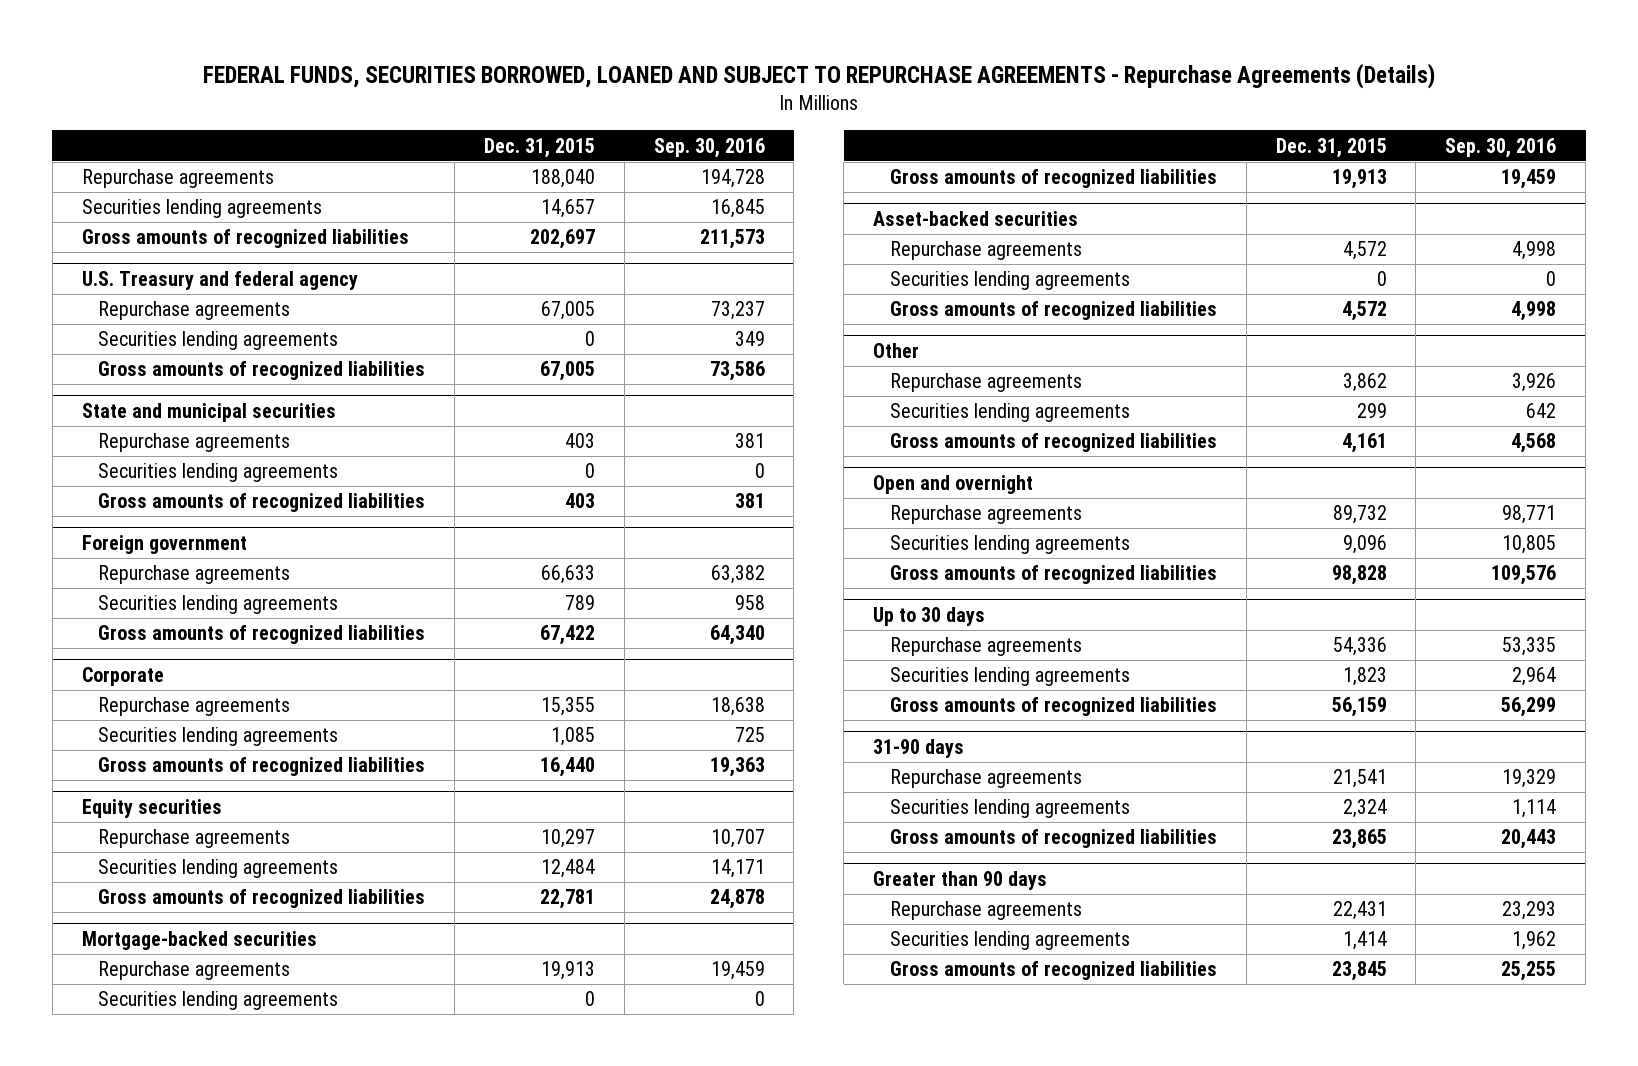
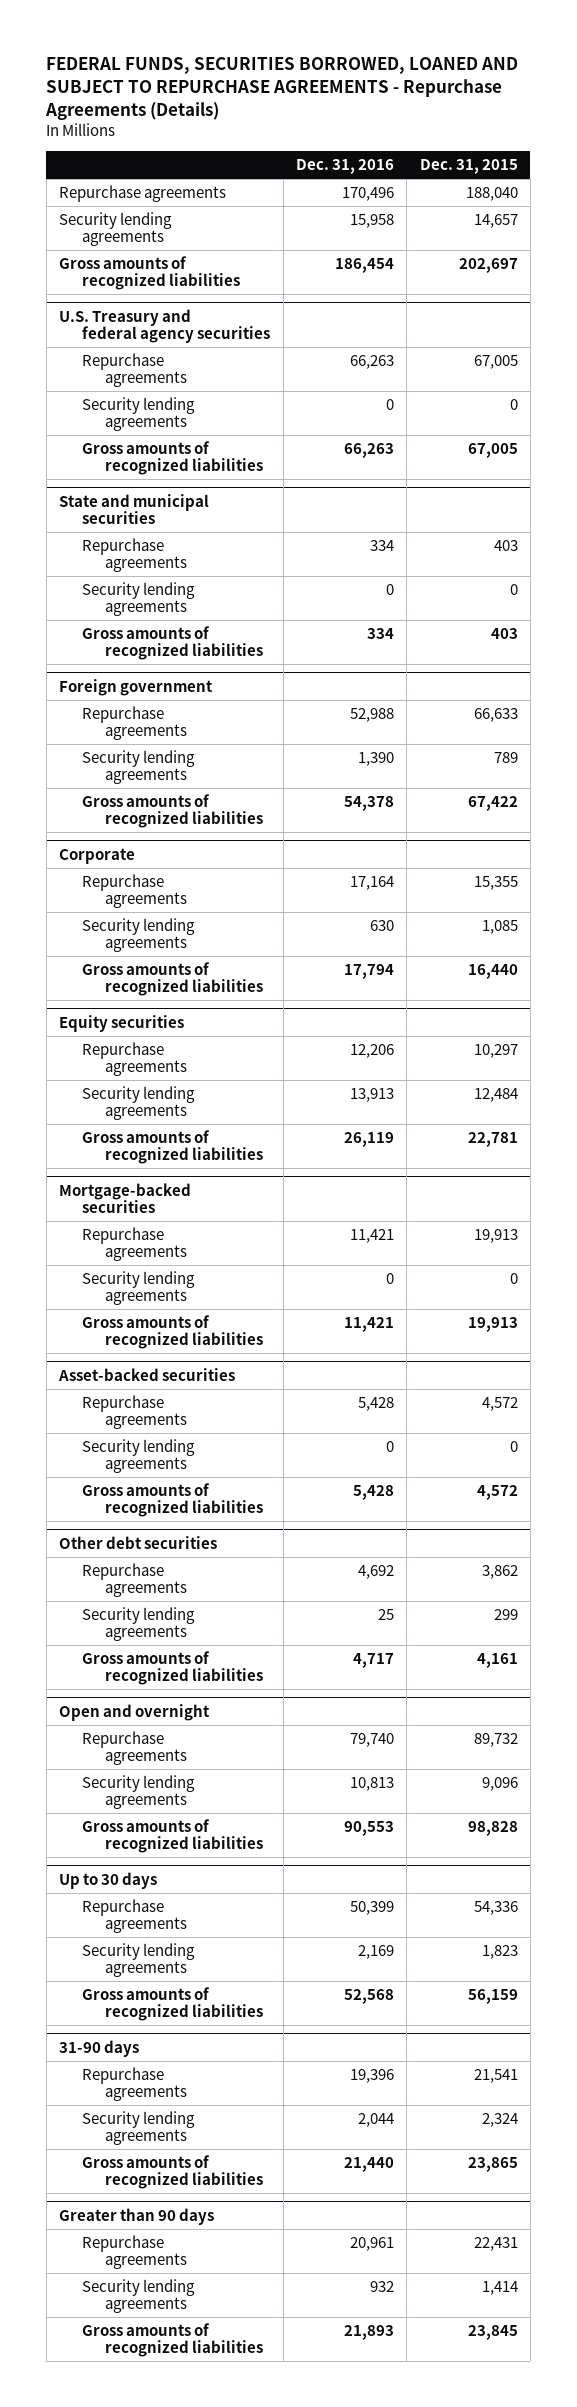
[653,137,765,158] Sep. 30, 2016 -> none
none -> [295,159,394,175] Dec. 31, 2016
[81,199,322,219] Securities lending agreements -> [59,211,173,247] Security lending agreements
[81,271,358,291] U.S. Treasury and federal agency -> [59,308,271,344] U.S. Treasury and federal agency securities
[98,331,339,351] Securities lending agreements -> [82,396,196,432] Security lending agreements
[98,463,339,483] Securities lending agreements -> [82,581,196,617] Security lending agreements
[98,595,339,615] Securities lending agreements -> [82,749,196,785] Security lending agreements
[98,727,339,747] Securities lending agreements -> [82,917,196,953] Security lending agreements
[98,859,339,879] Securities lending agreements -> [82,1085,196,1121] Security lending agreements
[98,991,339,1011] Securities lending agreements -> [82,1270,196,1306] Security lending agreements
[889,271,1130,291] Securities lending agreements -> [82,1438,196,1474] Security lending agreements
[873,343,920,359] Other -> [59,1535,218,1549] Other debt securities
[889,403,1130,423] Securities lending agreements -> [82,1606,196,1642] Security lending agreements
[889,535,1130,555] Securities lending agreements -> [82,1774,196,1810] Security lending agreements
[889,667,1130,687] Securities lending agreements -> [82,1942,196,1978] Security lending agreements
[889,799,1130,819] Securities lending agreements -> [82,2110,196,2146] Security lending agreements
[889,931,1130,951] Securities lending agreements -> [82,2278,196,2314] Security lending agreements

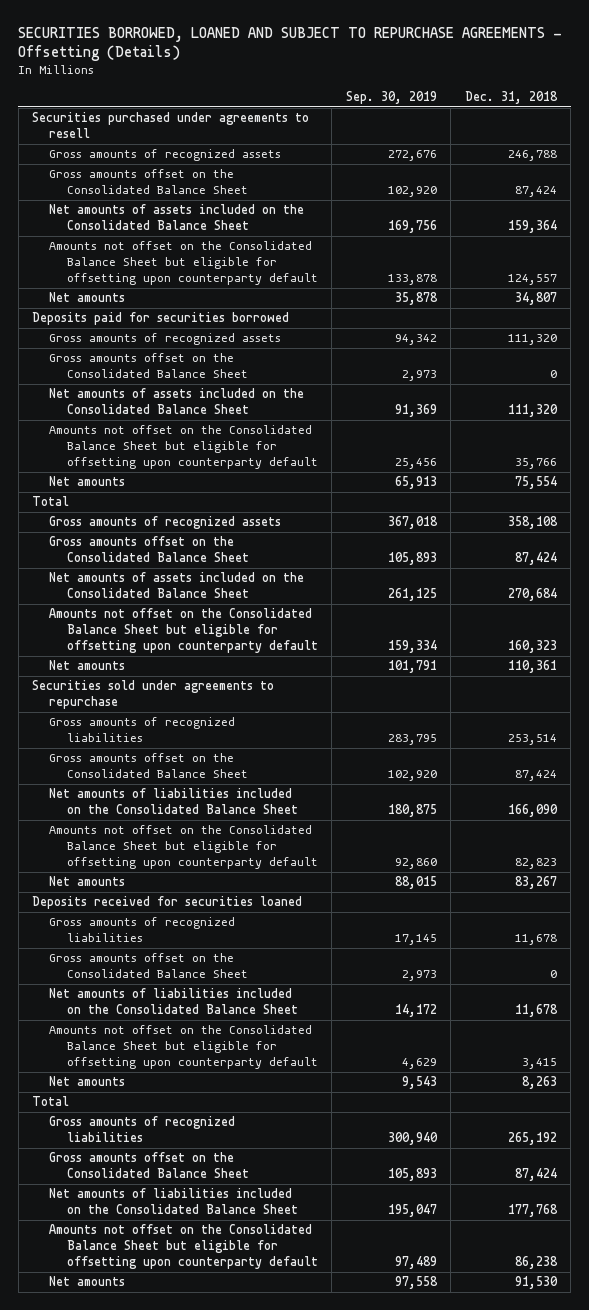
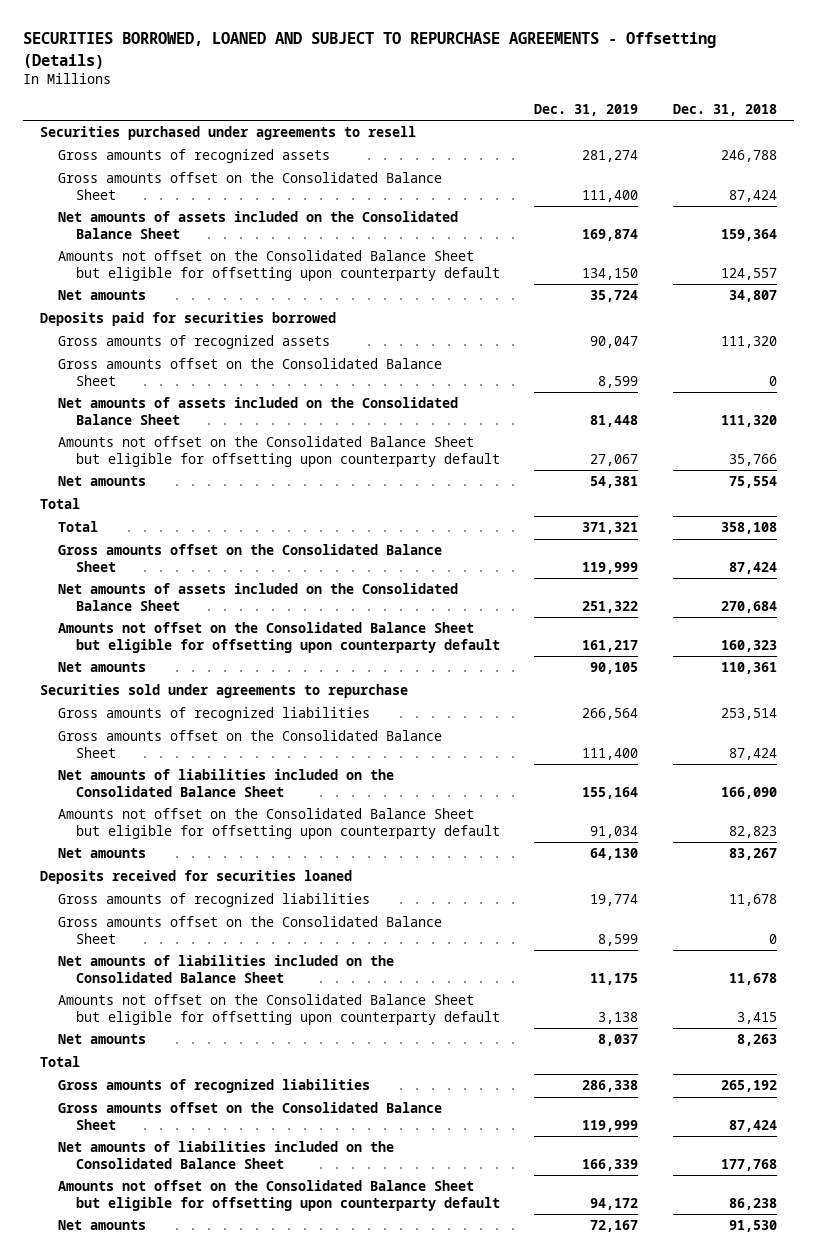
[345,90,437,104] Sep. 30, 2019 -> none
none -> [534,103,639,116] Dec. 31, 2019
[49,516,282,530] Gross amounts of recognized assets -> [58,521,99,533] Total

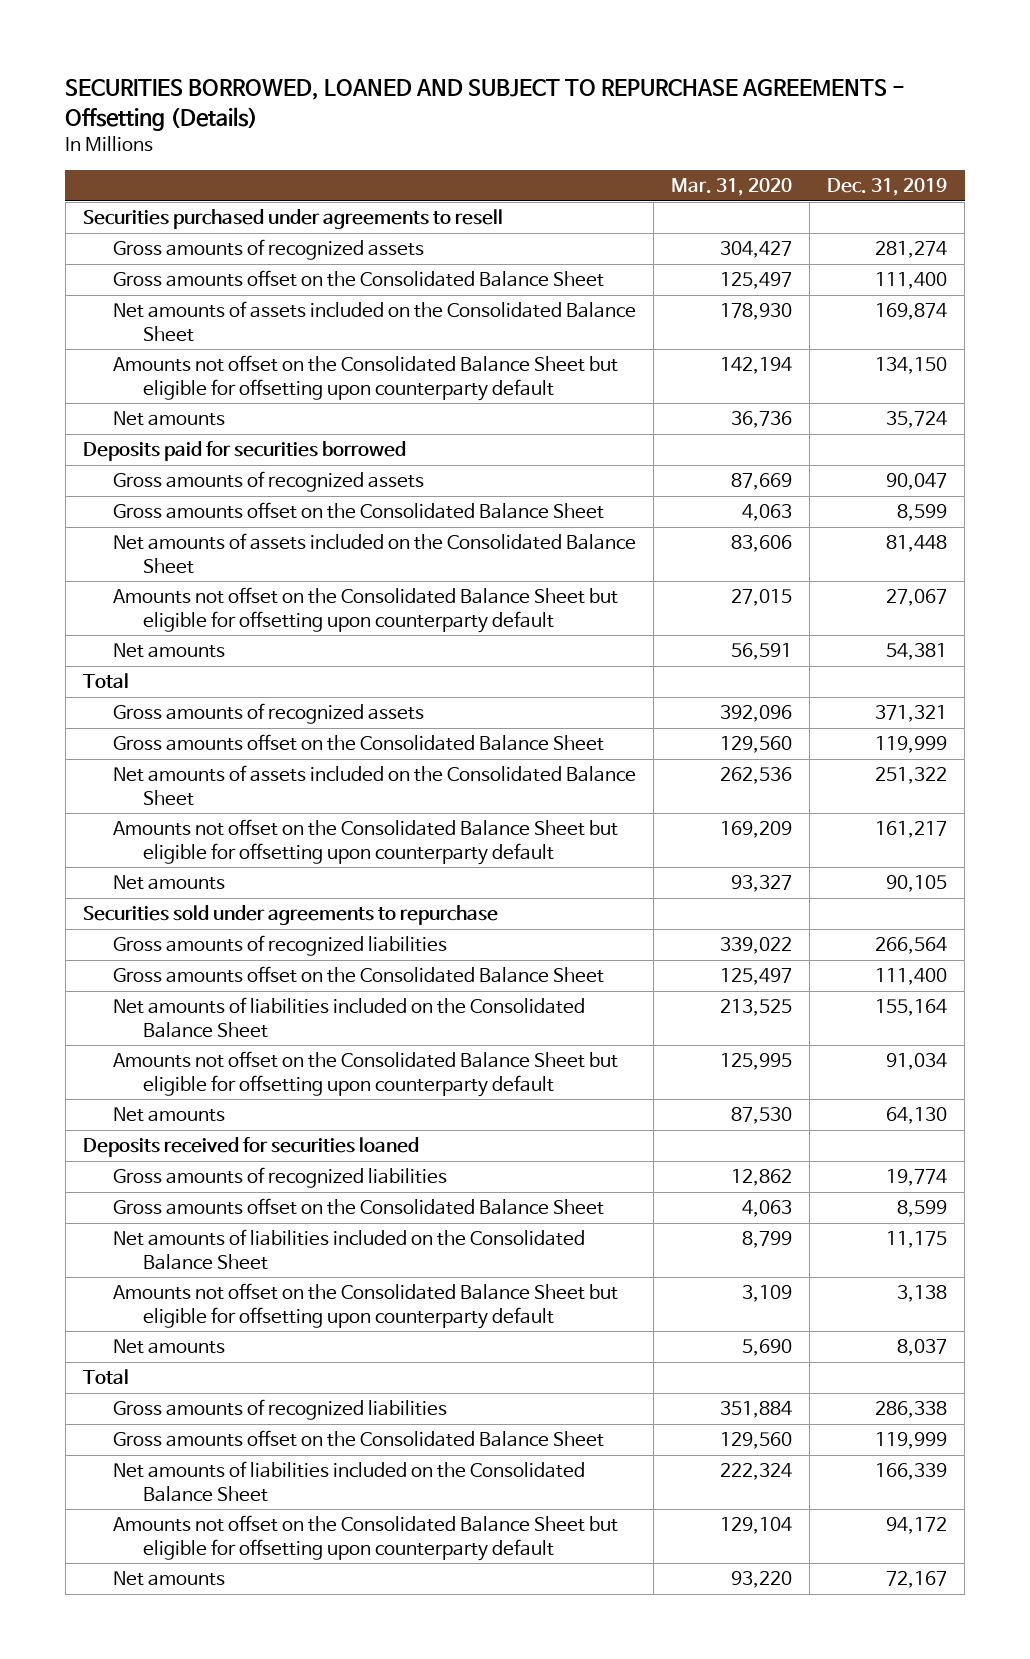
[673,103,778,116] Dec. 31, 2018 -> none
none -> [671,178,793,197] Mar. 31, 2020
[58,521,99,533] Total -> [112,703,424,725] Gross amounts of recognized assets

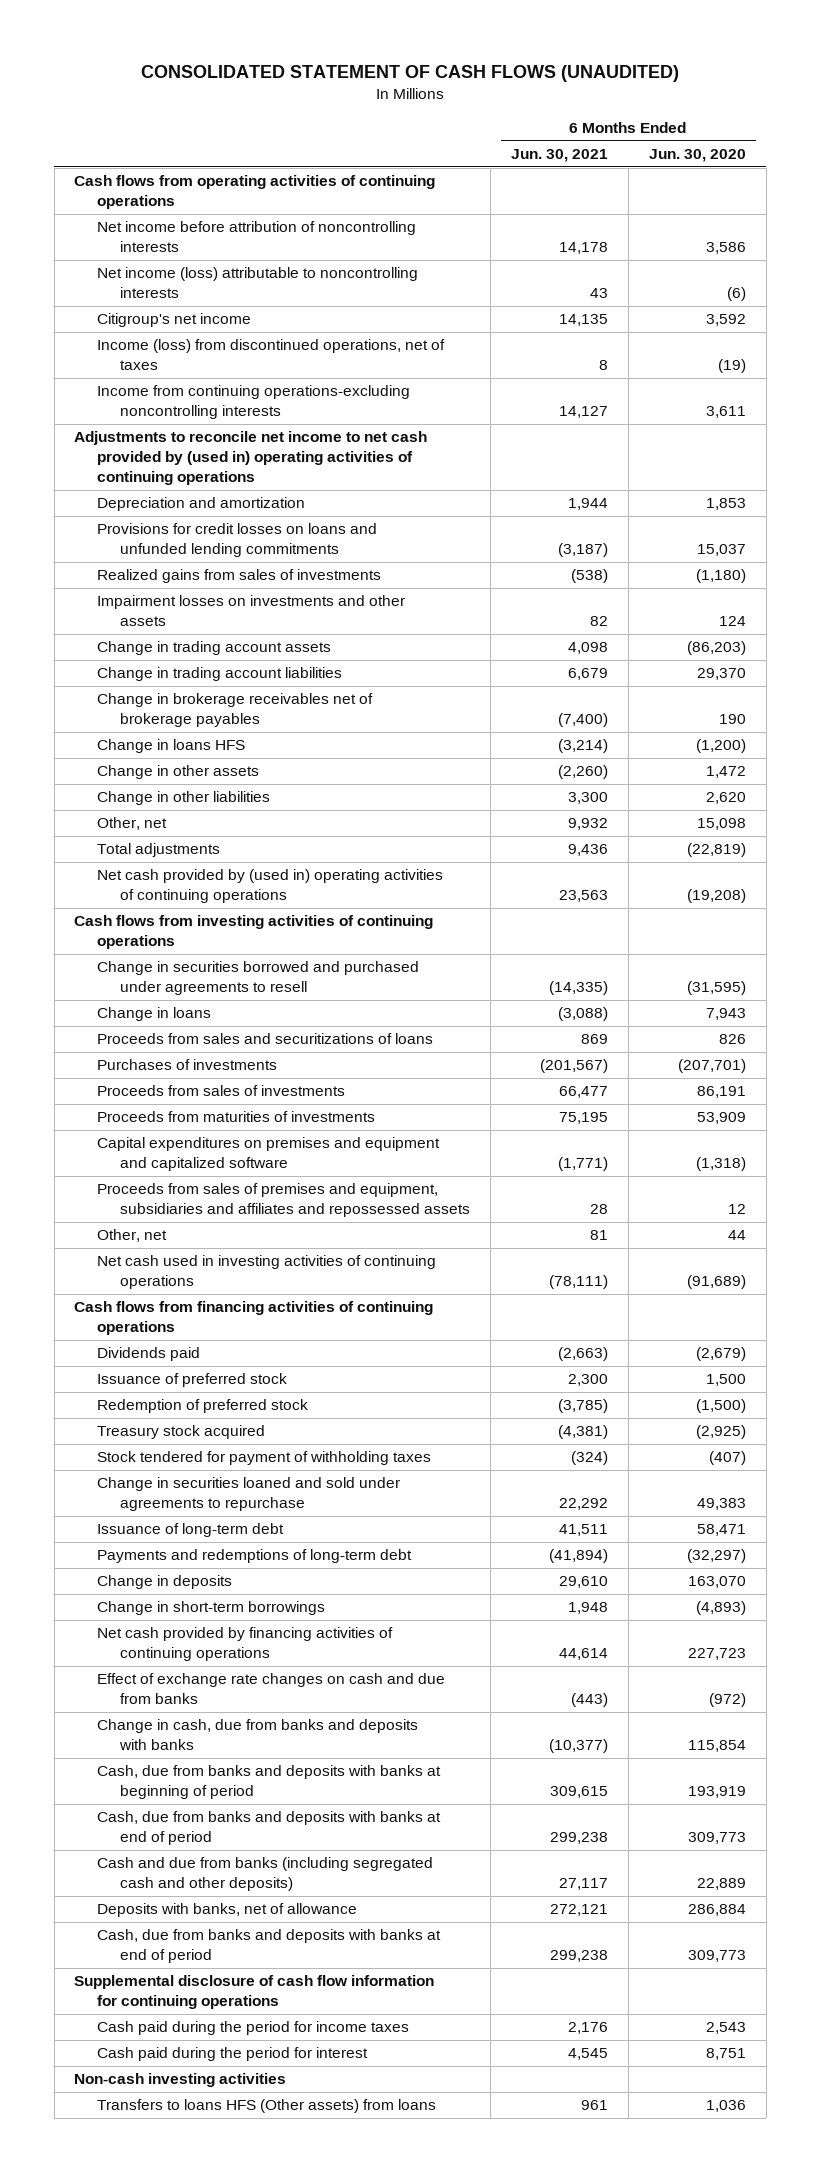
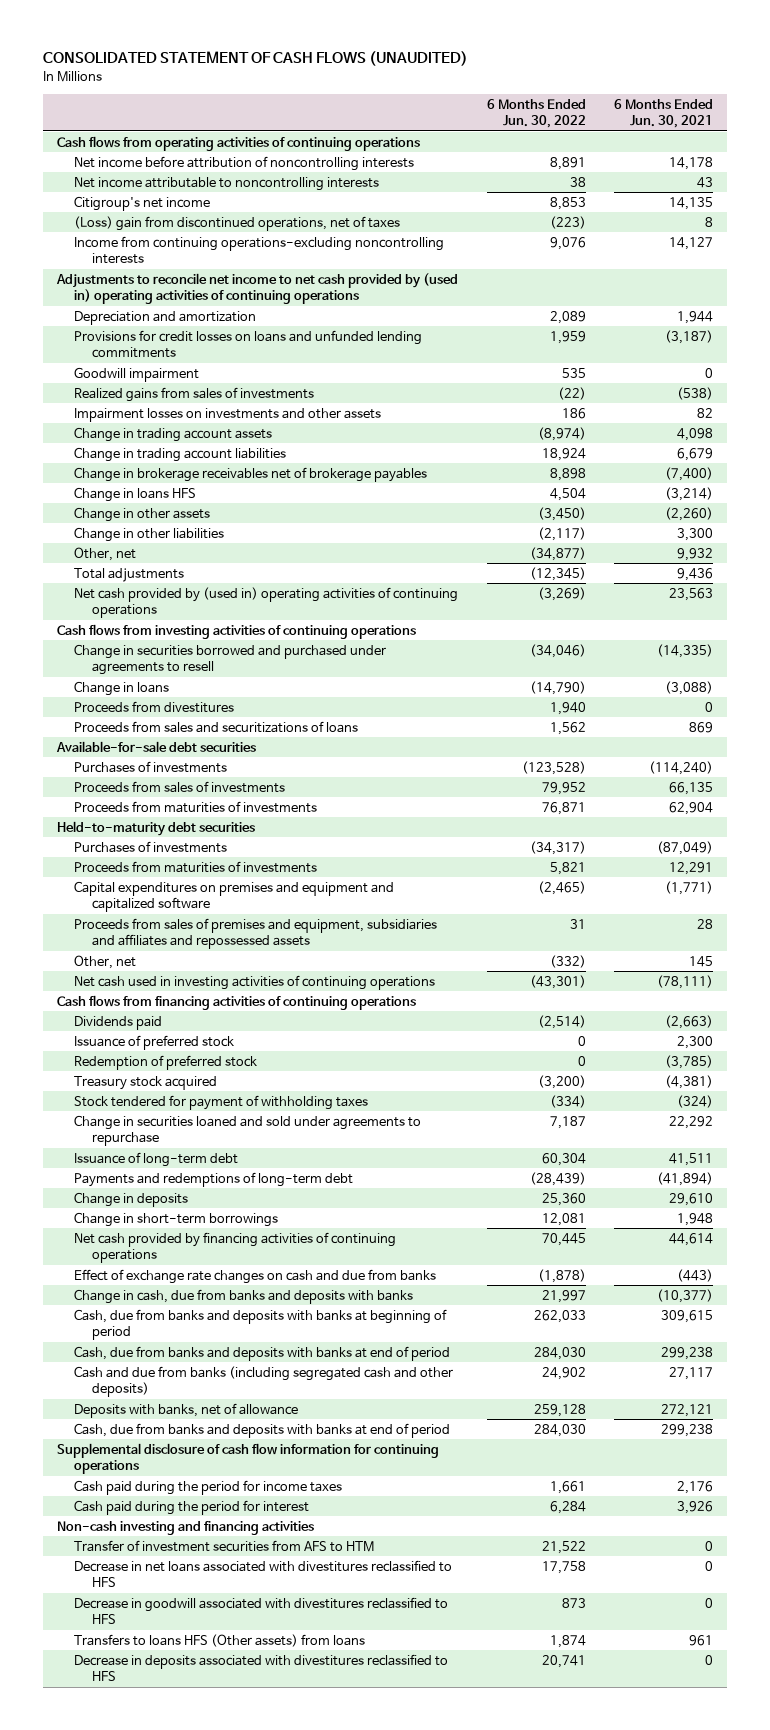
[648,148,746,162] Jun. 30, 2020 -> none
none -> [486,98,586,129] 6 Months Ended Jun. 30, 2022
[97,267,419,299] Net income (loss) attributable to noncontrolling interests -> [74,176,380,191] Net income attributable to noncontrolling interests
[97,339,446,371] Income (loss) from discontinued operations, net of taxes -> [74,215,401,231] (Loss) gain from discontinued operations, net of taxes
none -> [74,366,200,382] Goodwill impairment
none -> [74,700,235,713] Proceeds from divestitures
none -> [55,740,256,752] Available-for-sale debt securities
[539,1059,608,1074] (201,567) -> [648,760,713,775] (114,240)
[558,1086,608,1099] 66,477 -> [668,781,713,795] 66,135
[558,1112,608,1125] 75,195 -> [668,801,713,815] 62,904
none -> [56,820,255,836] Held-to-maturity debt securities
none -> [74,840,228,853] Purchases of investments
none -> [74,860,318,873] Proceeds from maturities of investments
[589,1230,608,1241] 81 -> [688,955,713,967] 145
[567,2048,608,2061] 4,545 -> [676,1500,713,1514] 3,926
[74,2073,287,2088] Non-cash investing activities -> [56,1520,314,1535] Non-cash investing and financing activities
none -> [74,1539,375,1552] Transfer of investment securities from AFS to HTM
none -> [74,1559,453,1588] Decrease in net loans associated with divestitures reclassified to HFS
none -> [74,1596,449,1625] Decrease in goodwill associated with divestitures reclassified to HFS
none -> [74,1653,449,1682] Decrease in deposits associated with divestitures reclassified to HFS

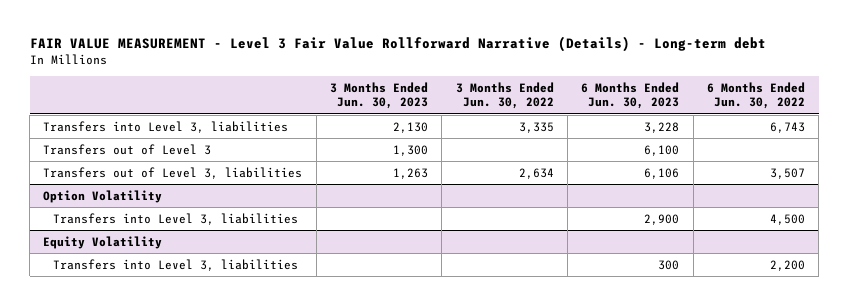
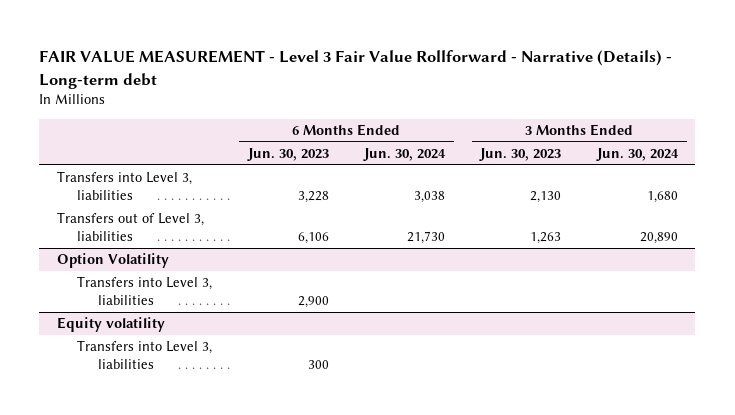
[29,35,766,52] FAIR VALUE MEASUREMENT - Level 3 Fair Value Rollforward Narrative (Details) - Long-term debt -> [39,49,673,89] FAIR VALUE MEASUREMENT - Level 3 Fair Value Rollforward - Narrative (Details) - Long-term debt
[455,81,554,110] 3 Months Ended Jun. 30, 2022 -> none
[707,81,806,110] 6 Months Ended Jun. 30, 2022 -> none
none -> [363,147,447,161] Jun. 30, 2024
none -> [595,147,679,161] Jun. 30, 2024
[43,143,212,155] Transfers out of Level 3 -> none
[43,235,163,249] Equity Volatility -> [57,317,166,333] Equity volatility

